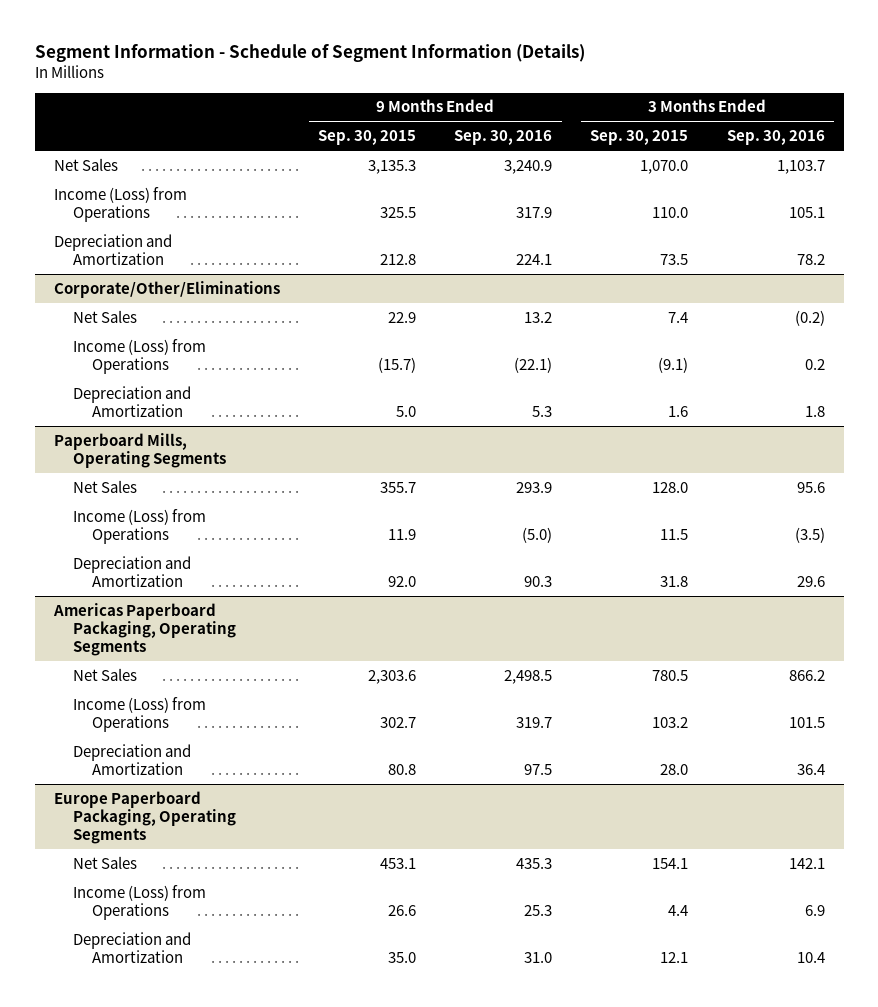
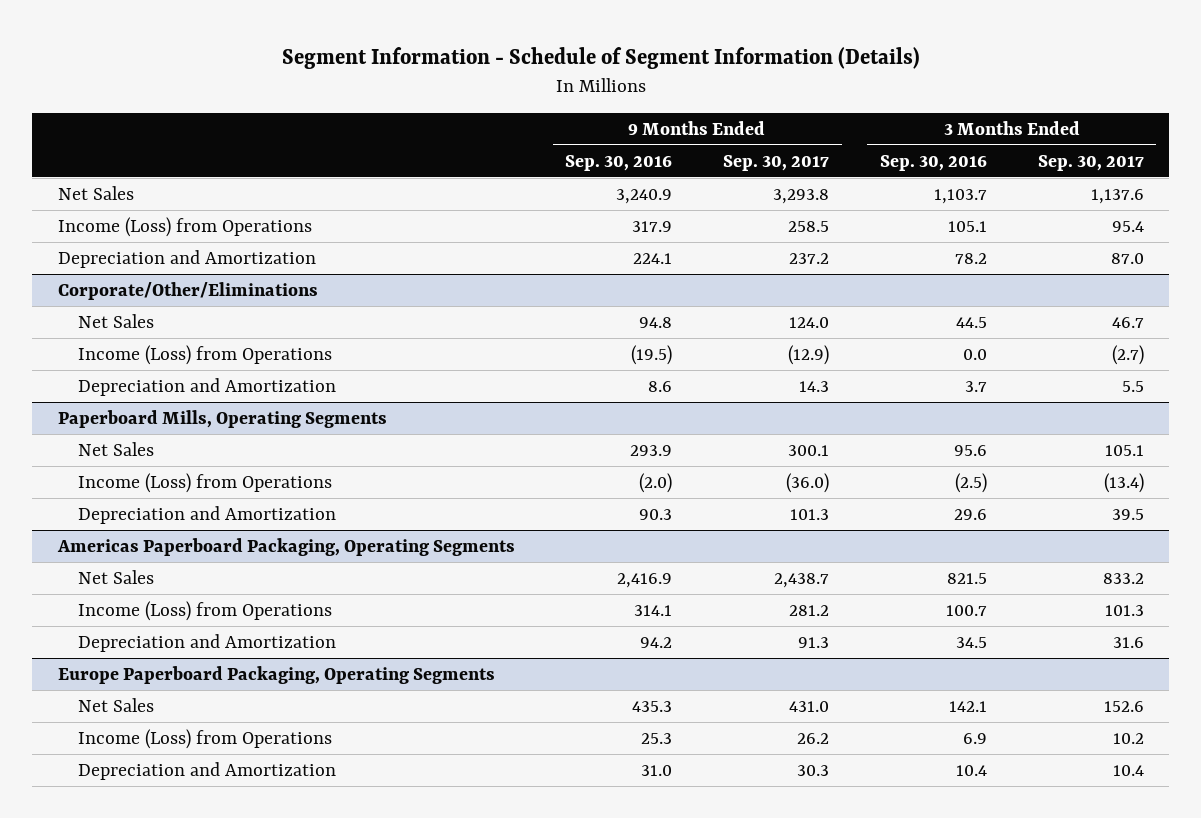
[318,130,417,146] Sep. 30, 2015 -> none
[590,130,689,146] Sep. 30, 2015 -> none
none -> [723,154,830,171] Sep. 30, 2017
none -> [1037,154,1144,171] Sep. 30, 2017
[524,311,553,323] 13.2 -> [639,316,673,328] 94.8
[794,309,825,326] (0.2) -> [955,316,987,328] 44.5
[514,356,553,373] (22.1) -> [631,344,673,365] (19.5)
[804,358,825,370] 0.2 -> [962,348,987,360] 0.0
[532,405,553,417] 5.3 -> [648,380,673,392] 8.6
[804,405,825,417] 1.8 -> [964,380,987,392] 3.7
[522,526,553,543] (5.0) -> [639,472,673,493] (2.0)
[794,526,825,543] (3.5) -> [954,472,987,493] (2.5)
[504,669,553,684] 2,498.5 -> [617,572,673,588] 2,416.9
[788,669,825,681] 866.2 -> [946,572,987,584] 821.5
[516,716,553,728] 319.7 -> [634,604,673,616] 314.1
[788,716,825,728] 101.5 -> [945,604,987,616] 100.7
[524,763,553,775] 97.5 -> [640,636,673,648] 94.2
[796,763,825,775] 36.4 -> [955,636,987,648] 34.5

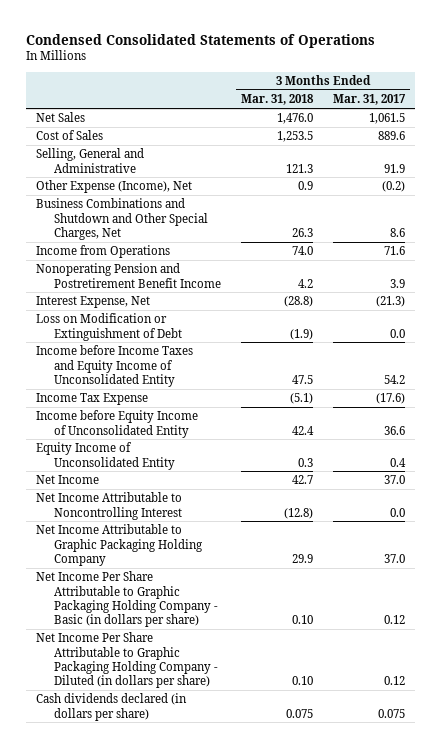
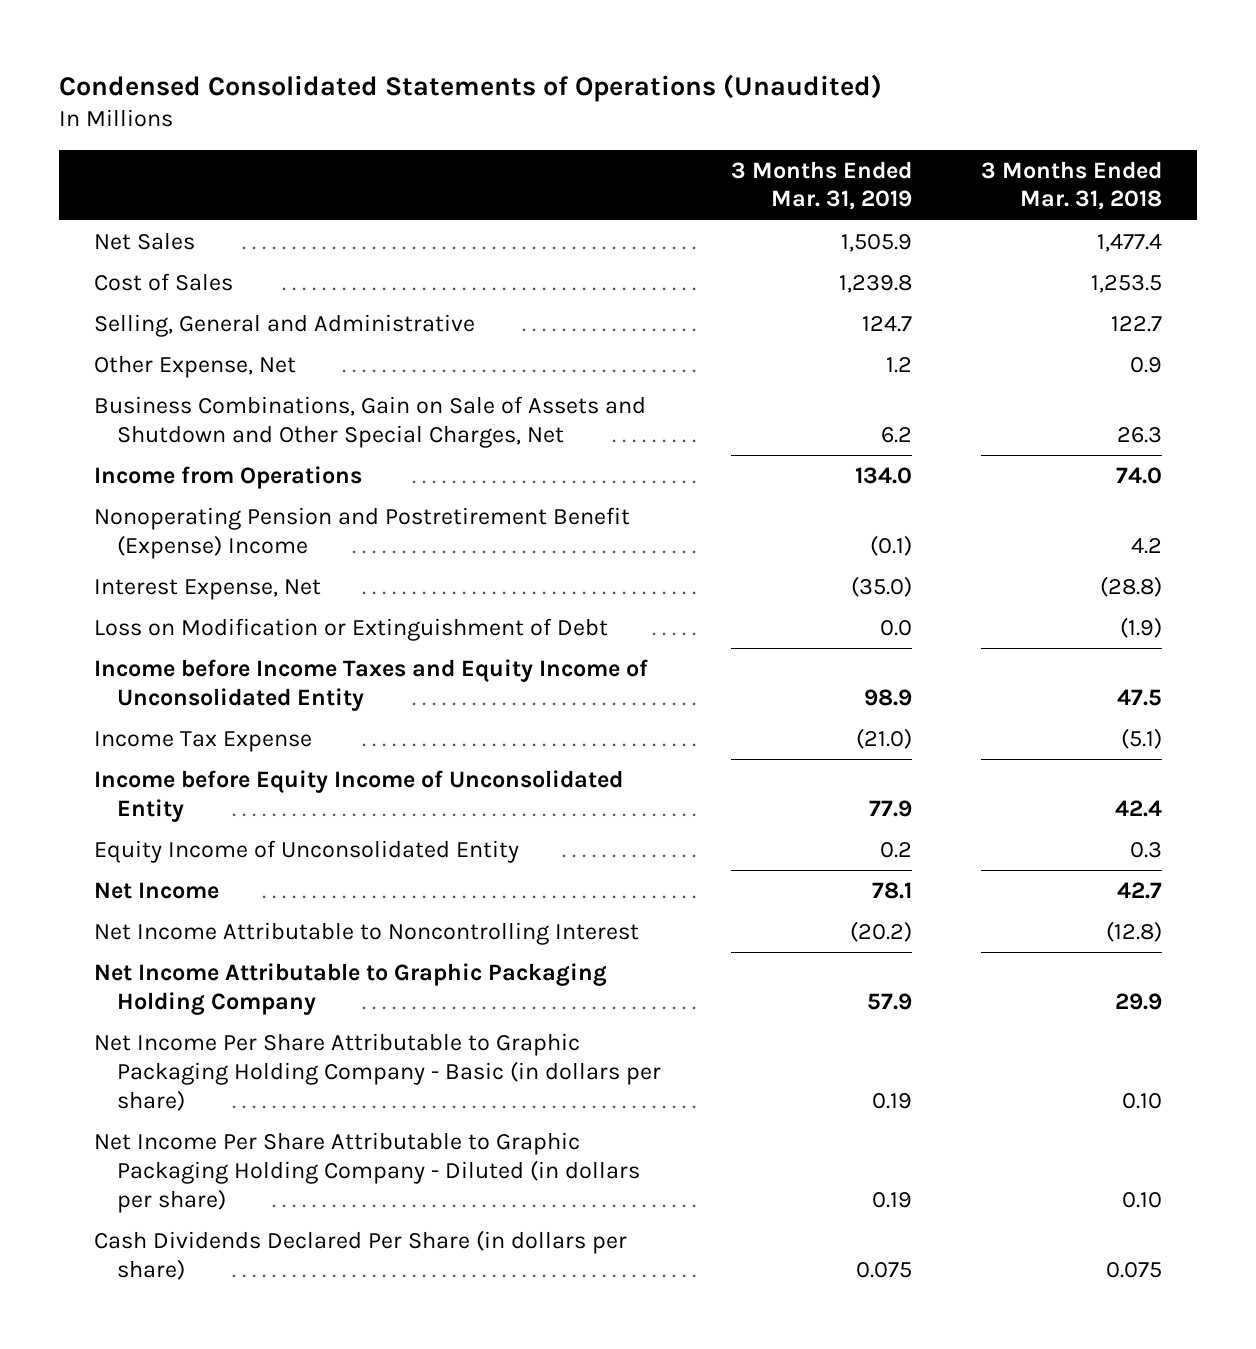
[26,33,376,48] Condensed Consolidated Statements of Operations -> [58,73,882,102] Condensed Consolidated Statements of Operations (Unaudited)
[333,94,407,106] Mar. 31, 2017 -> none
none -> [730,160,912,211] 3 Months Ended Mar. 31, 2019
[277,113,314,125] 1,476.0 -> [1097,233,1163,252] 1,477.4
[286,163,314,173] 121.3 -> [1111,315,1163,332] 122.7
[36,180,193,194] Other Expense (Income), Net -> [93,354,296,378] Other Expense, Net
[36,198,209,240] Business Combinations and Shutdown and Other Special Charges, Net -> [93,395,646,448] Business Combinations, Gain on Sale of Assets and Shutdown and Other Special Charges, Net
[36,263,222,288] Nonoperating Pension and Postretirement Benefit Income -> [93,506,630,559] Nonoperating Pension and Postretirement Benefit (Expense) Income
[36,693,188,721] Cash dividends declared (in dollars per share) -> [93,1229,627,1280] Cash Dividends Declared Per Share (in dollars per share)

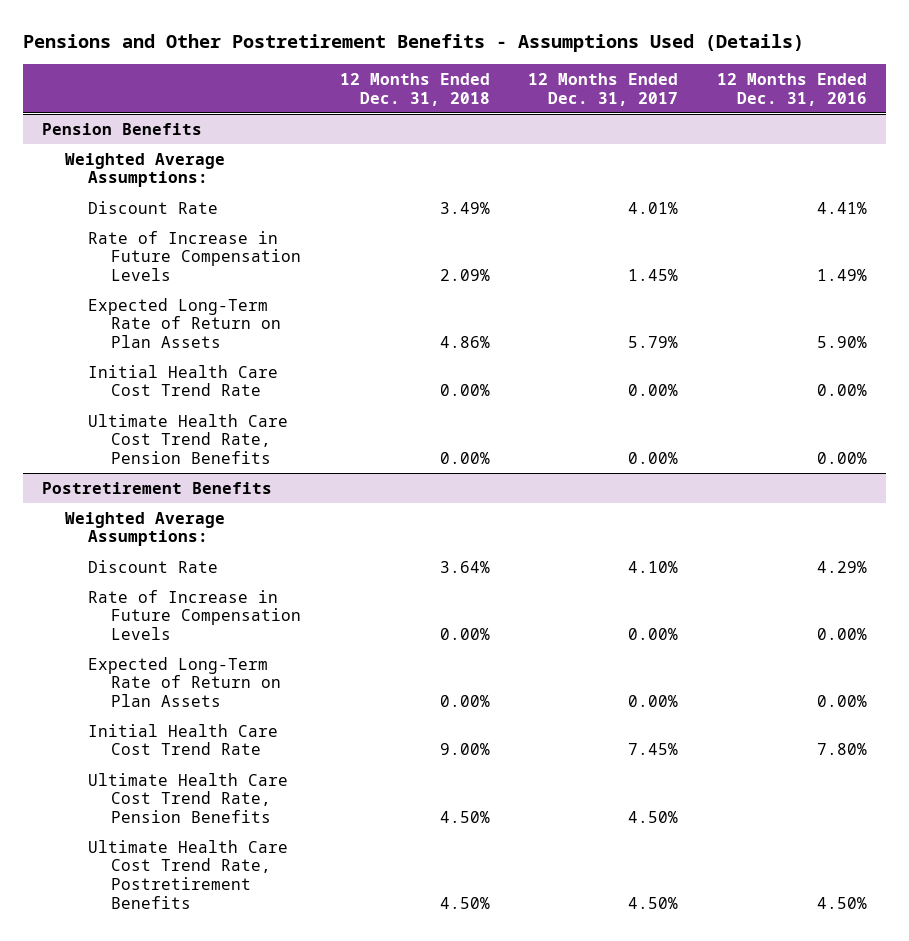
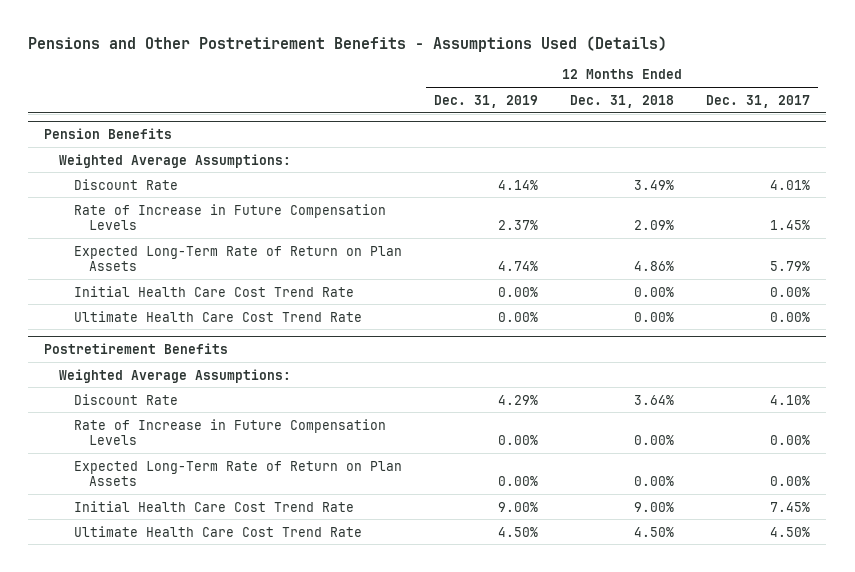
[716,72,867,106] 12 Months Ended Dec. 31, 2016 -> none
none -> [434,94,539,108] Dec. 31, 2019
[88,413,289,464] Ultimate Health Care Cost Trend Rate, Pension Benefits -> [74,310,363,322] Ultimate Health Care Cost Trend Rate
[88,839,289,909] Ultimate Health Care Cost Trend Rate, Postretirement Benefits -> none
[88,772,289,823] Ultimate Health Care Cost Trend Rate, Pension Benefits -> [74,525,363,537] Ultimate Health Care Cost Trend Rate

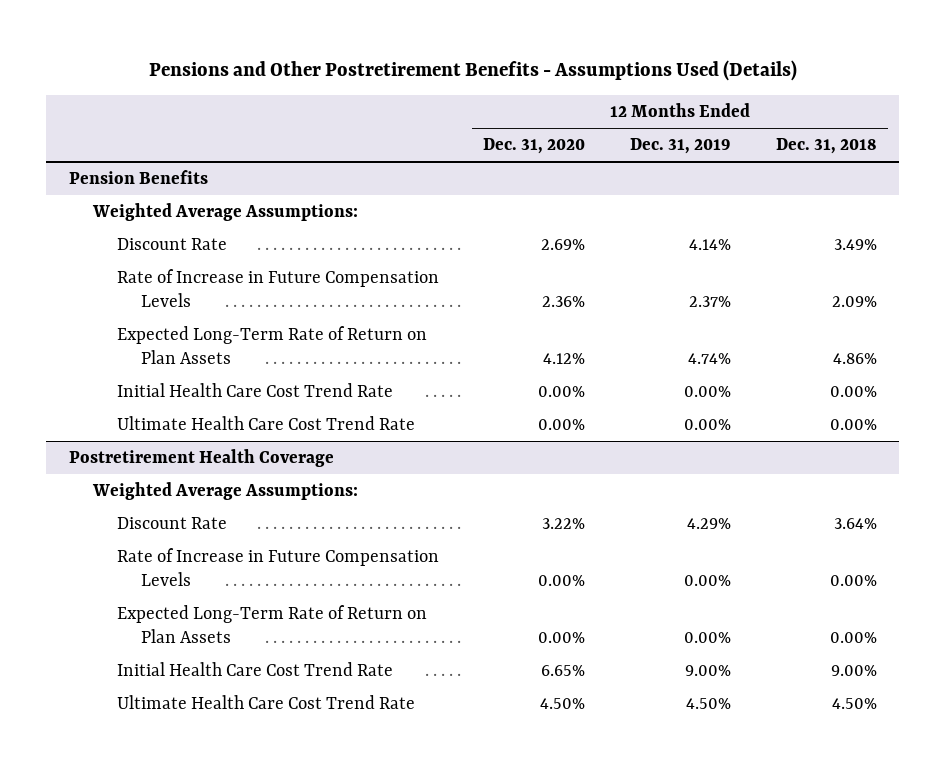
[706,94,811,108] Dec. 31, 2017 -> none
none -> [483,138,586,155] Dec. 31, 2020
[44,343,229,355] Postretirement Benefits -> [68,448,334,467] Postretirement Health Coverage

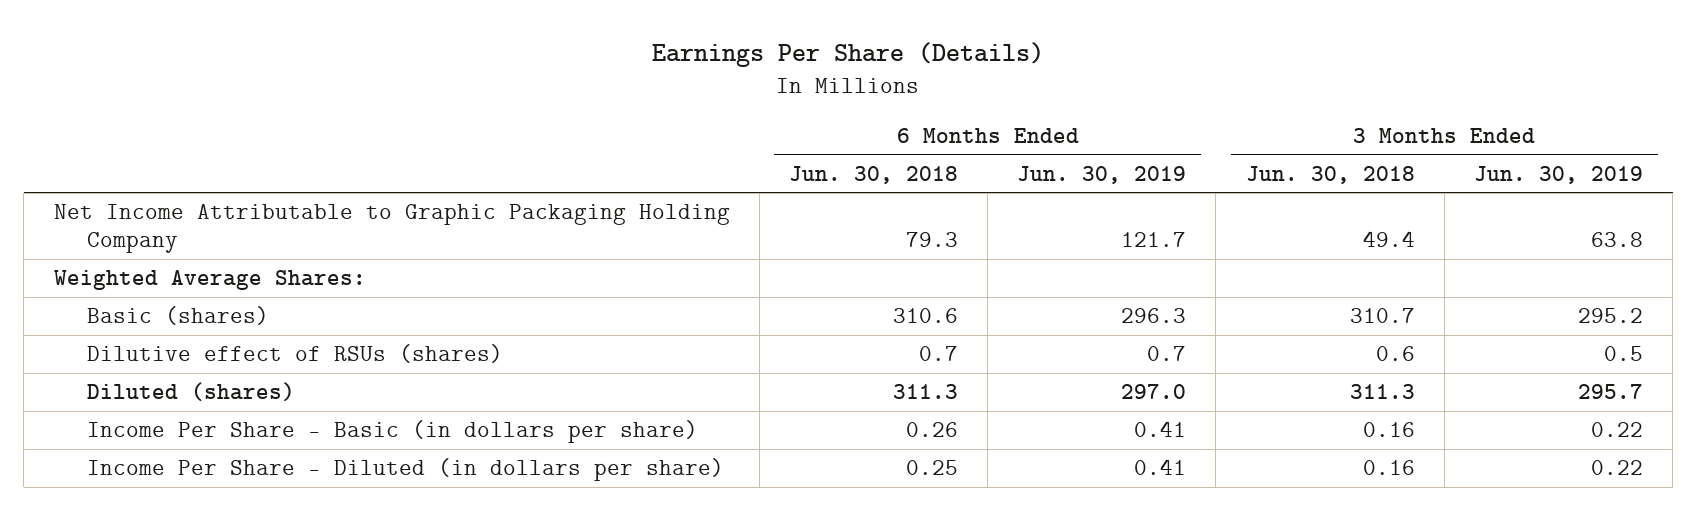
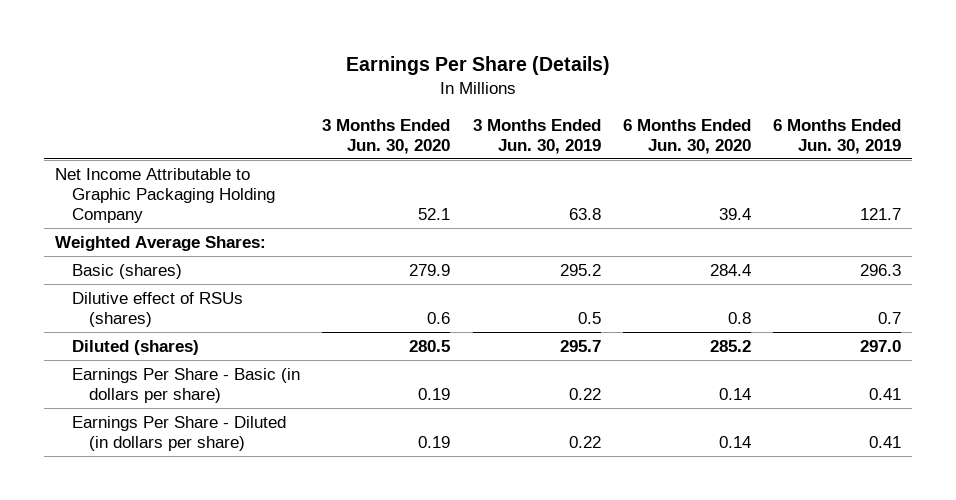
[788,165,958,184] Jun. 30, 2018 -> none
[1245,165,1415,184] Jun. 30, 2018 -> none
none -> [322,118,451,154] 3 Months Ended Jun. 30, 2020
none -> [622,118,751,154] 6 Months Ended Jun. 30, 2020
[87,420,699,444] Income Per Share - Basic (in dollars per share) -> [72,367,301,403] Earnings Per Share - Basic (in dollars per share)
[87,458,725,482] Income Per Share - Diluted (in dollars per share) -> [72,415,287,451] Earnings Per Share - Diluted (in dollars per share)

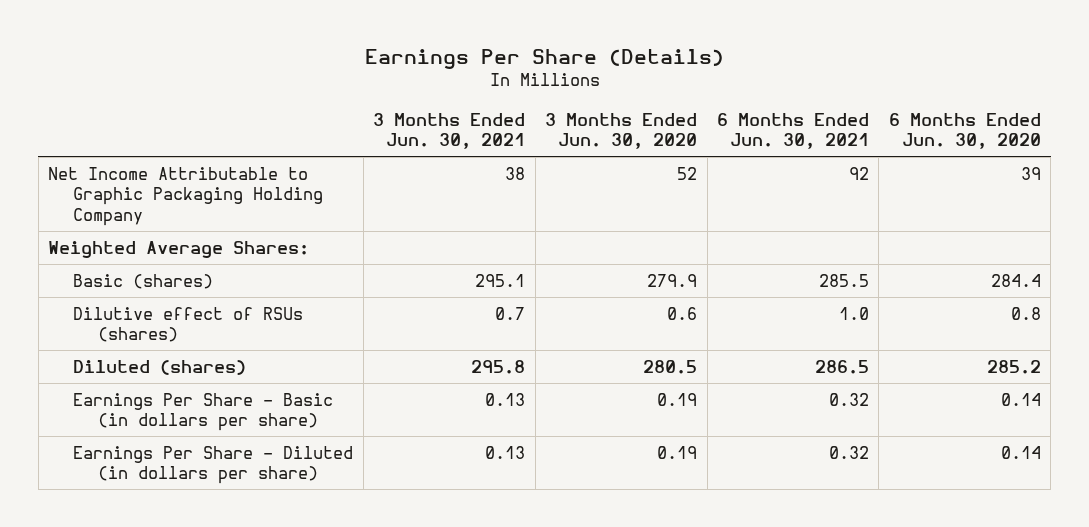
[472,118,601,154] 3 Months Ended Jun. 30, 2019 -> none
[773,118,902,154] 6 Months Ended Jun. 30, 2019 -> none
none -> [373,112,526,150] 3 Months Ended Jun. 30, 2021
none -> [716,112,869,150] 6 Months Ended Jun. 30, 2021
[418,207,451,220] 52.1 -> [677,166,698,180] 52
[718,207,751,220] 39.4 -> [1020,166,1041,180] 39

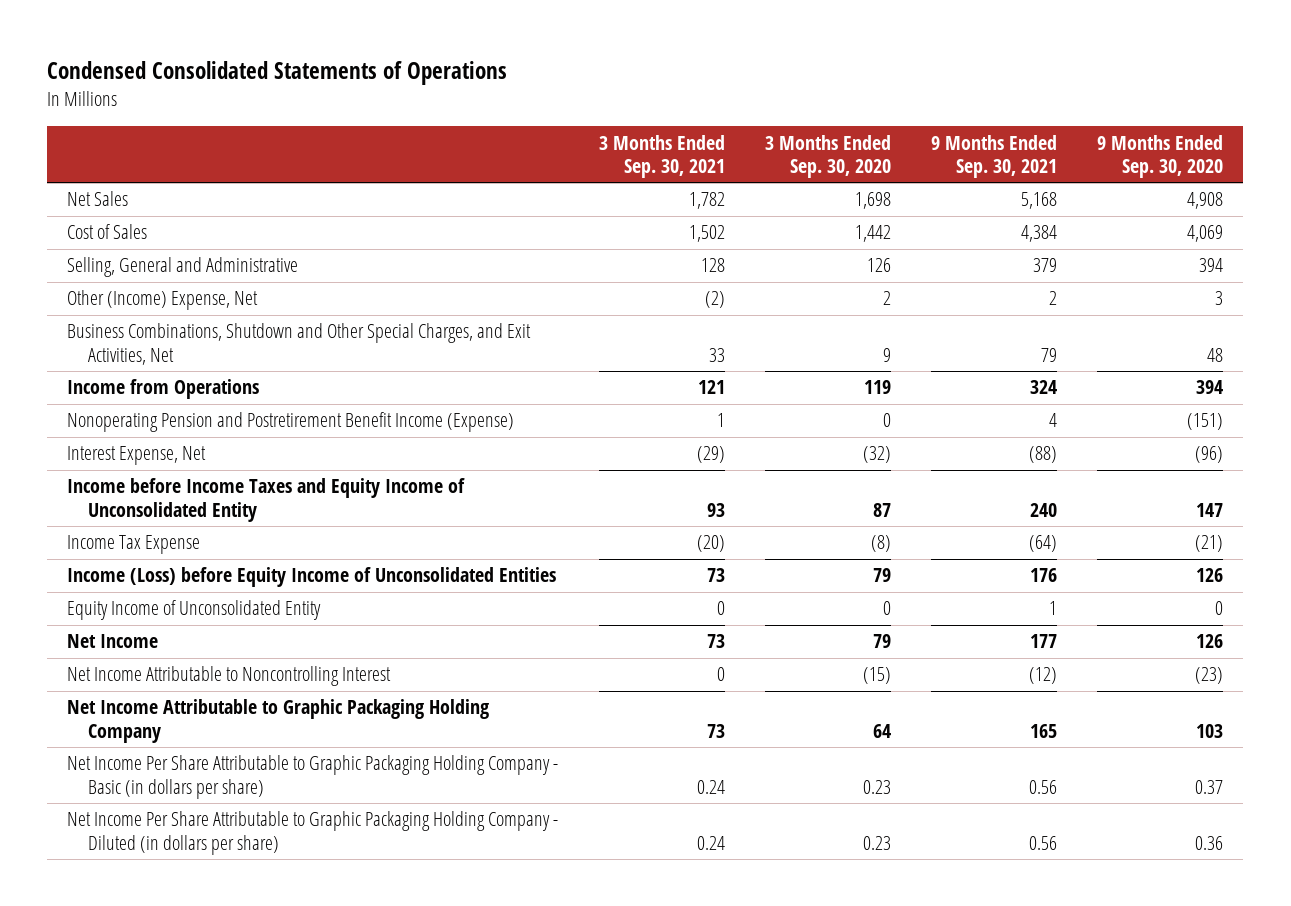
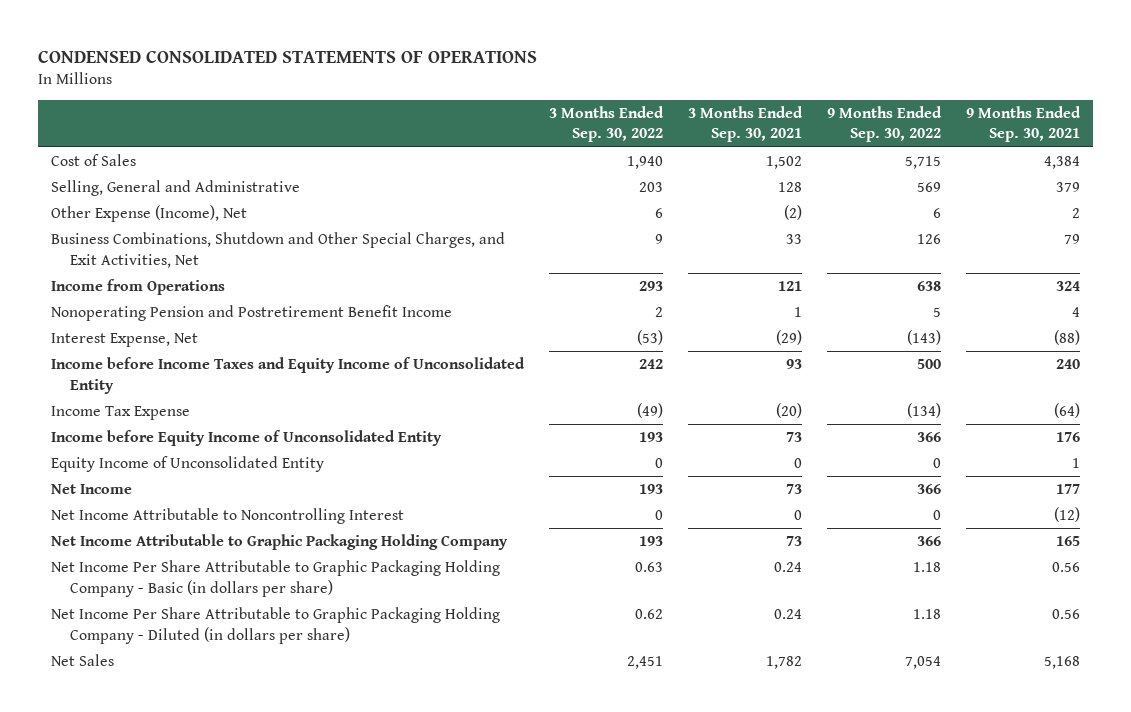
[47,60,508,85] Condensed Consolidated Statements of Operations -> [37,49,537,63] CONDENSED CONSOLIDATED STATEMENTS OF OPERATIONS
[764,134,891,179] 3 Months Ended Sep. 30, 2020 -> none
[1097,134,1224,179] 9 Months Ended Sep. 30, 2020 -> none
none -> [548,105,664,143] 3 Months Ended Sep. 30, 2022
none -> [827,105,943,143] 9 Months Ended Sep. 30, 2022
[67,290,259,311] Other (Income) Expense, Net -> [50,204,247,222] Other Expense (Income), Net
[67,412,515,433] Nonoperating Pension and Postretirement Benefit Income (Expense) -> [50,304,452,321] Nonoperating Pension and Postretirement Benefit Income
[67,567,557,588] Income (Loss) before Equity Income of Unconsolidated Entities -> [50,429,442,446] Income before Equity Income of Unconsolidated Entity
[67,191,129,207] Net Sales -> [50,653,114,666] Net Sales

